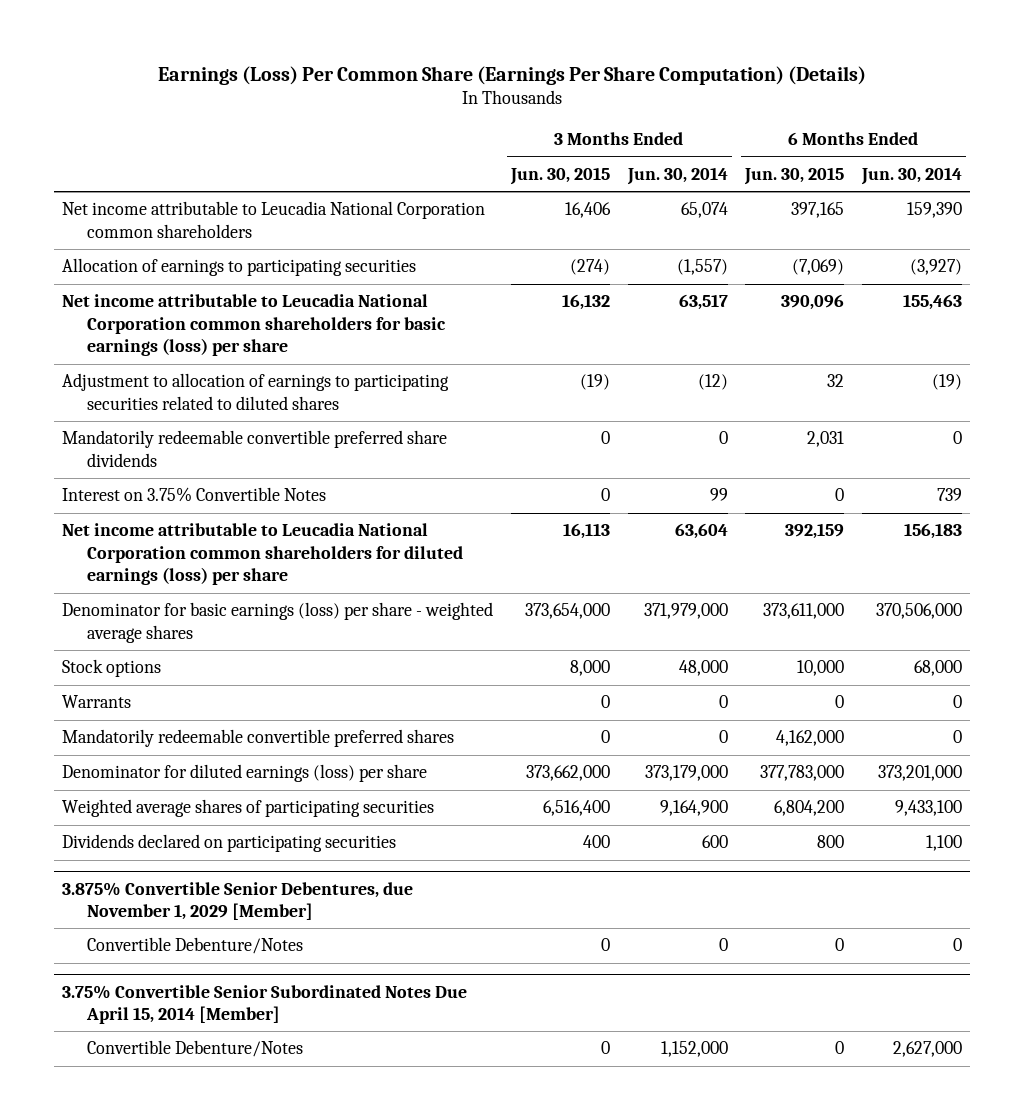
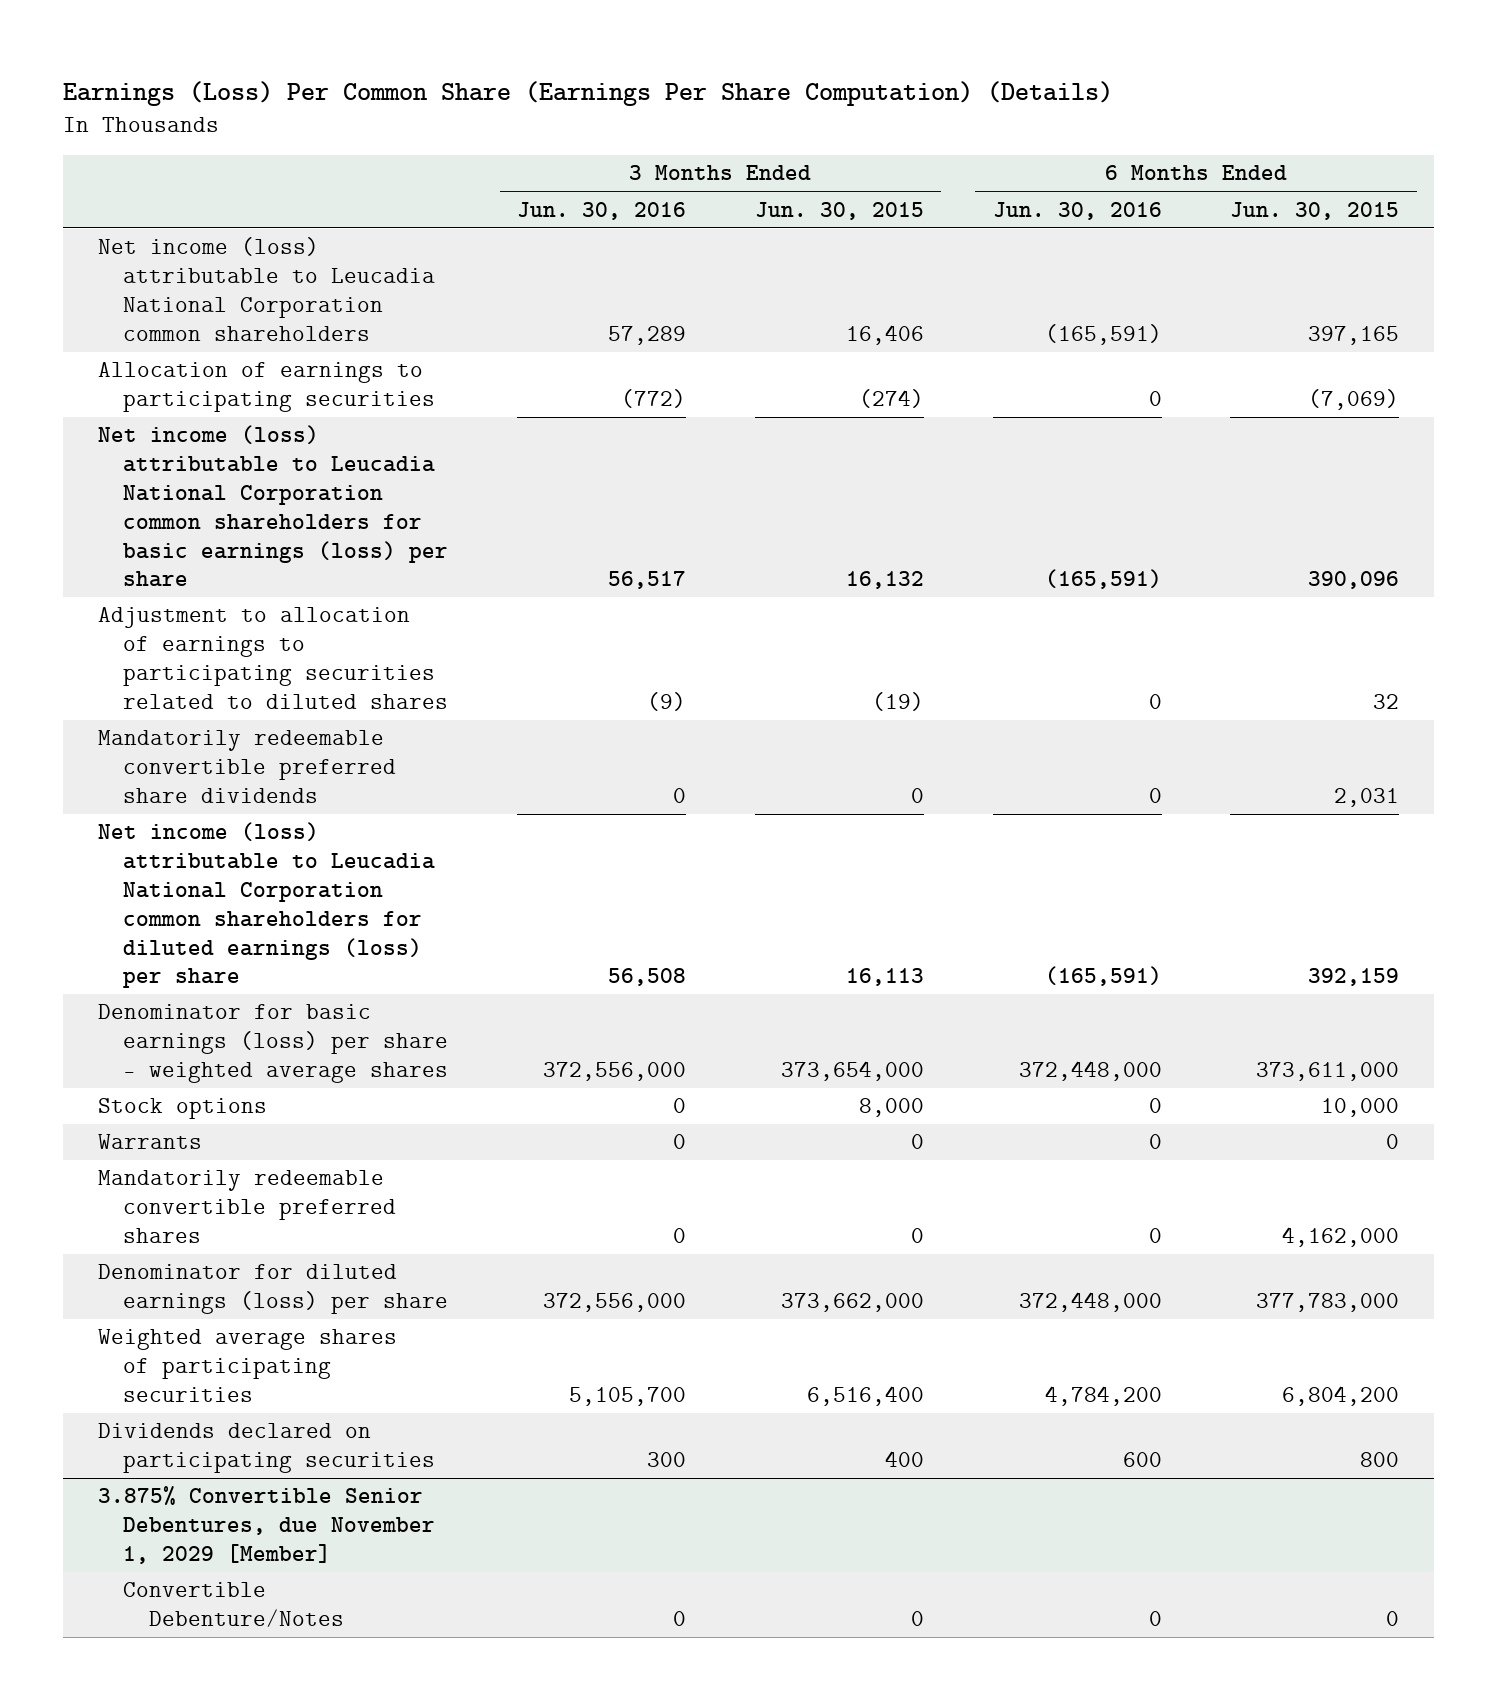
[626,166,728,185] Jun. 30, 2014 -> none
[860,166,962,185] Jun. 30, 2014 -> none
none -> [517,201,687,220] Jun. 30, 2016
none -> [992,201,1162,220] Jun. 30, 2016
[62,201,486,238] Net income attributable to Leucadia National Corporation common shareholders -> [97,237,436,341] Net income (loss) attributable to Leucadia National Corporation common shareholders
[62,294,446,357] Net income attributable to Leucadia National Corporation common shareholders for basic earnings (loss) per share -> [97,425,449,588] Net income (loss) attributable to Leucadia National Corporation common shareholders for basic earnings (loss) per share
[62,487,327,503] Interest on 3.75% Convertible Notes -> none
[62,523,463,586] Net income attributable to Leucadia National Corporation common shareholders for diluted earnings (loss) per share -> [97,822,436,989] Net income (loss) attributable to Leucadia National Corporation common shareholders for diluted earnings (loss) per share
[62,984,468,1025] 3.75% Convertible Senior Subordinated Notes Due April 15, 2014 [Member] -> none
[86,1040,303,1058] Convertible Debenture/Notes -> none

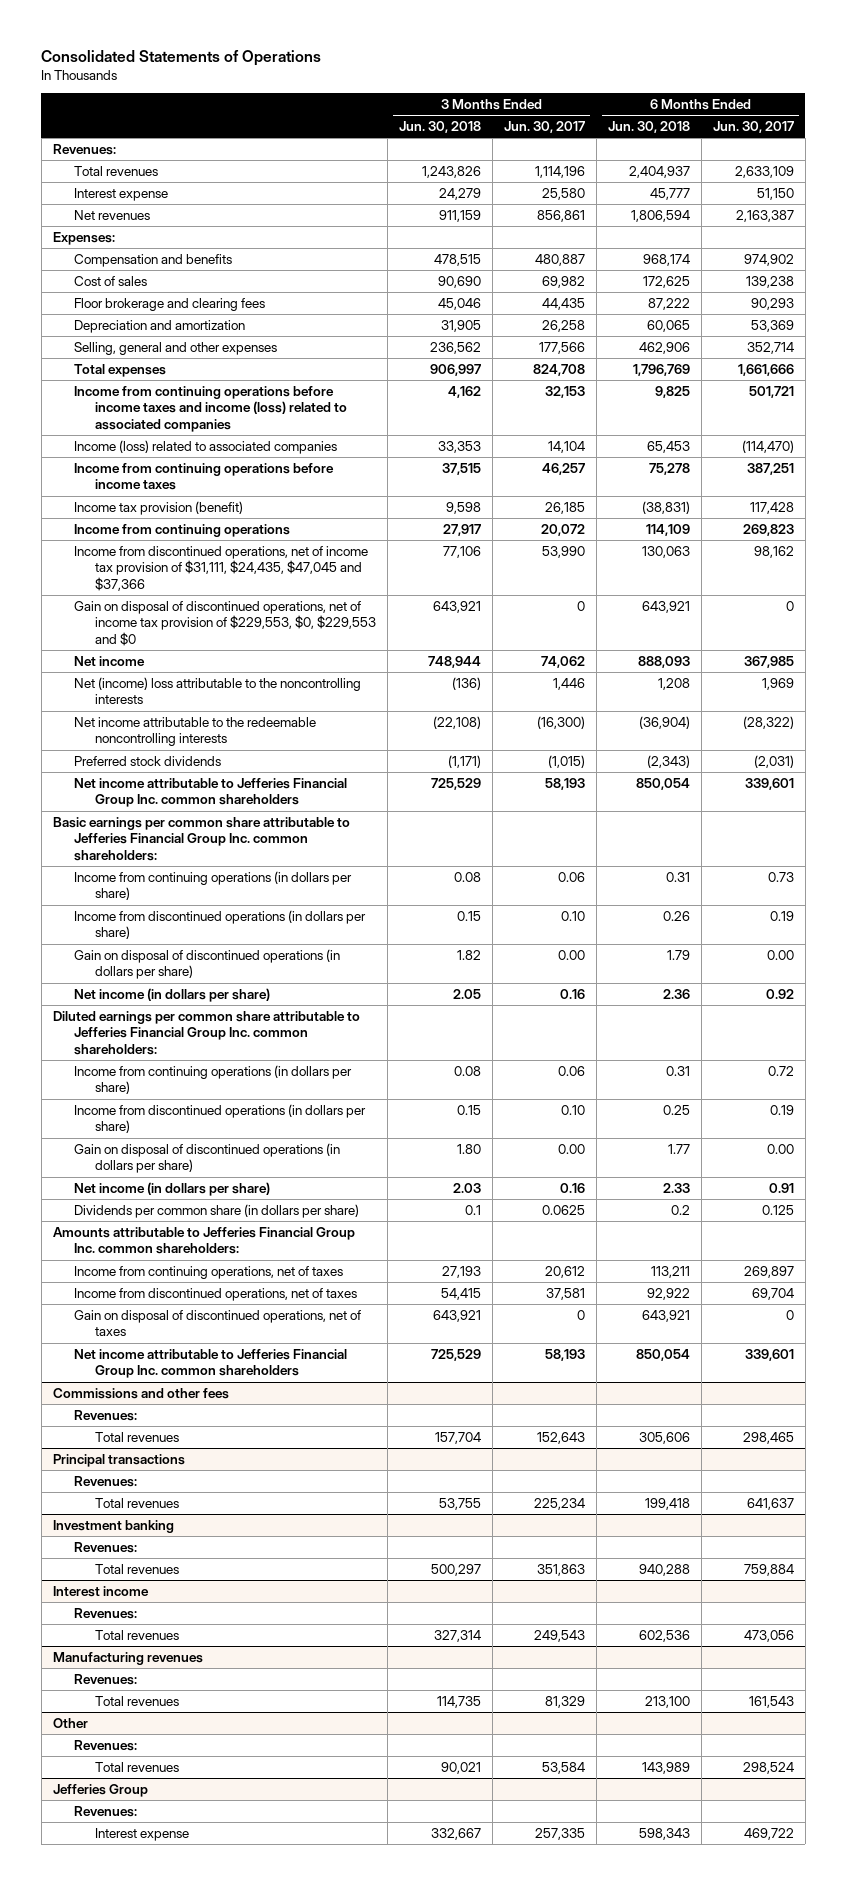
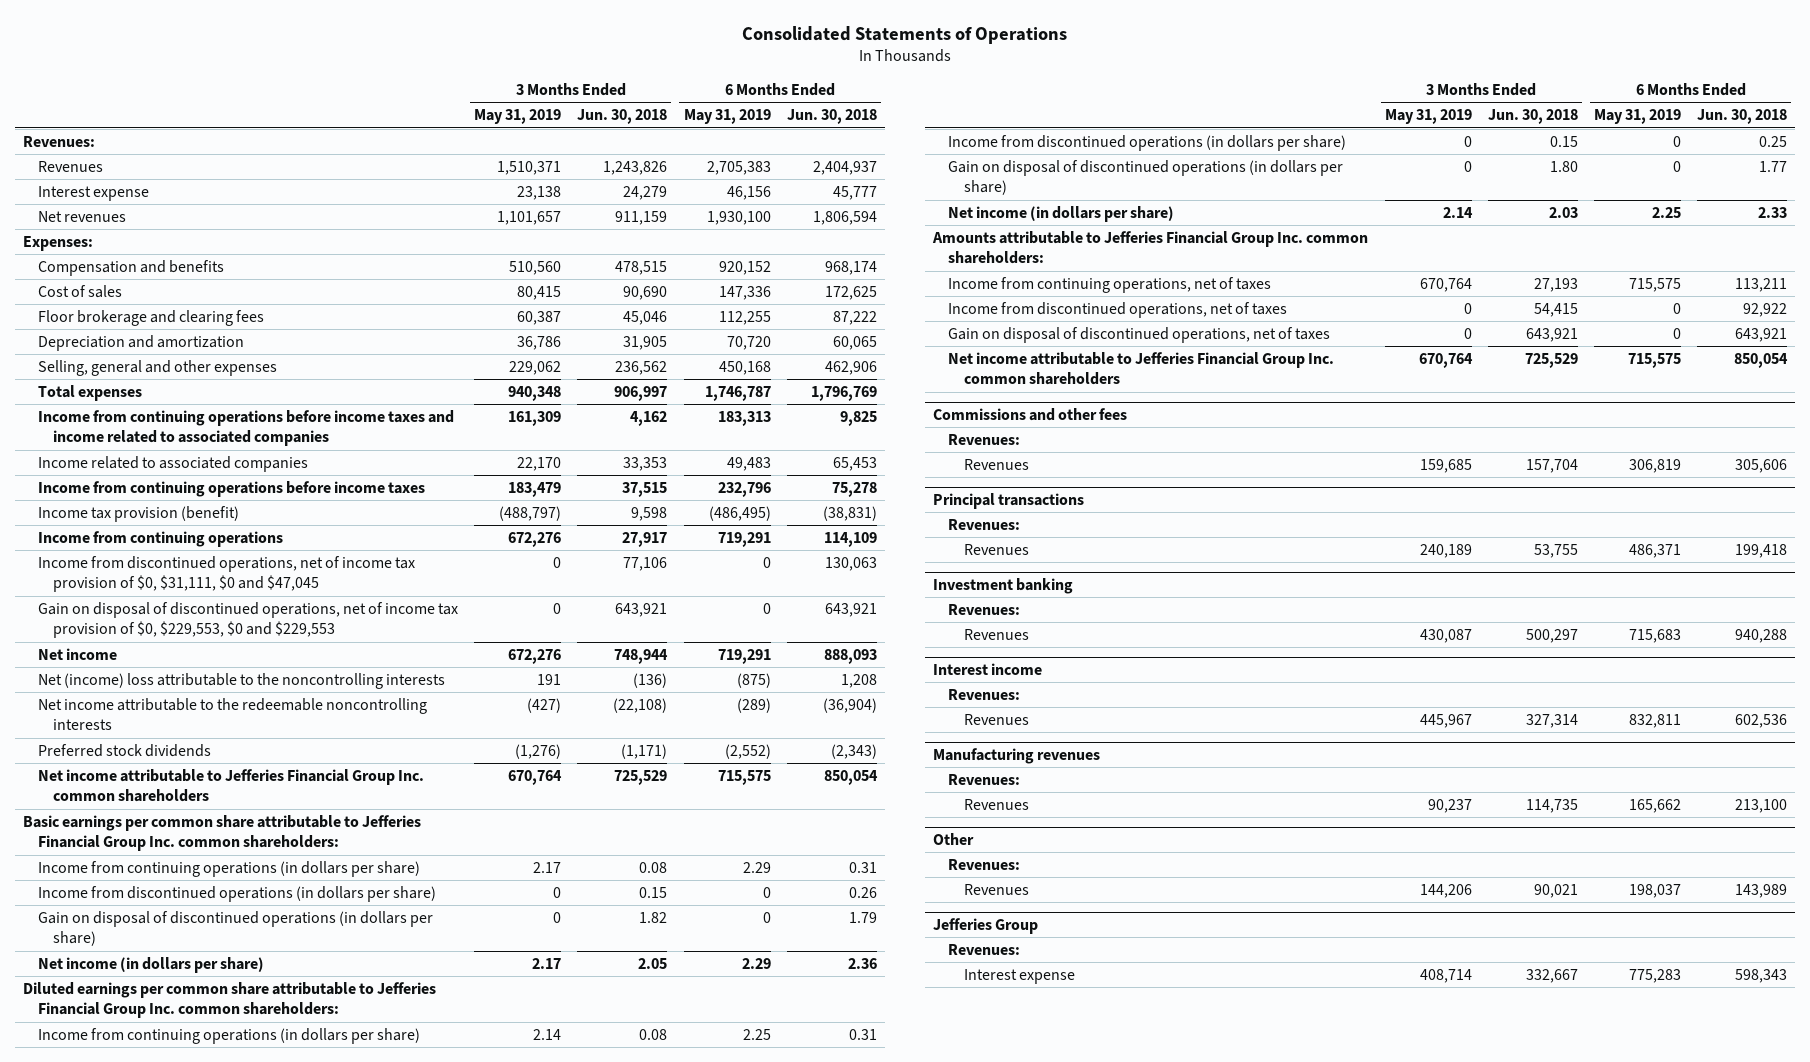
[503,121,585,134] Jun. 30, 2017 -> none
[712,121,794,134] Jun. 30, 2017 -> none
none -> [474,109,562,125] May 31, 2019
none -> [683,109,771,125] May 31, 2019
[73,165,158,176] Total revenues -> [37,160,103,172] Revenues
[73,385,347,432] Income from continuing operations before income taxes and income (loss) related to associated companies -> [37,409,454,447] Income from continuing operations before income taxes and income related to associated companies
[73,439,337,454] Income (loss) related to associated companies -> [37,455,308,472] Income related to associated companies
[73,545,368,591] Income from discontinued operations, net of income tax provision of $31,111, $24,435, $47,045 and $37,366 -> [37,555,415,593] Income from discontinued operations, net of income tax provision of $0, $31,111, $0 and $47,045
[73,600,376,646] Gain on disposal of discontinued operations, net of income tax provision of $229,553, $0, $229,553 and $0 -> [37,601,458,639] Gain on disposal of discontinued operations, net of income tax provision of $0, $229,553, $0 and $229,553
[73,1203,359,1218] Dividends per common share (in dollars per share) -> none
[94,1431,179,1442] Total revenues -> [963,458,1029,470] Revenues
[94,1497,179,1508] Total revenues -> [963,543,1029,555] Revenues
[94,1563,179,1574] Total revenues -> [963,628,1029,640] Revenues
[94,1629,179,1640] Total revenues -> [963,713,1029,725] Revenues
[94,1695,179,1706] Total revenues -> [963,798,1029,810] Revenues
[94,1761,179,1772] Total revenues -> [963,883,1029,895] Revenues

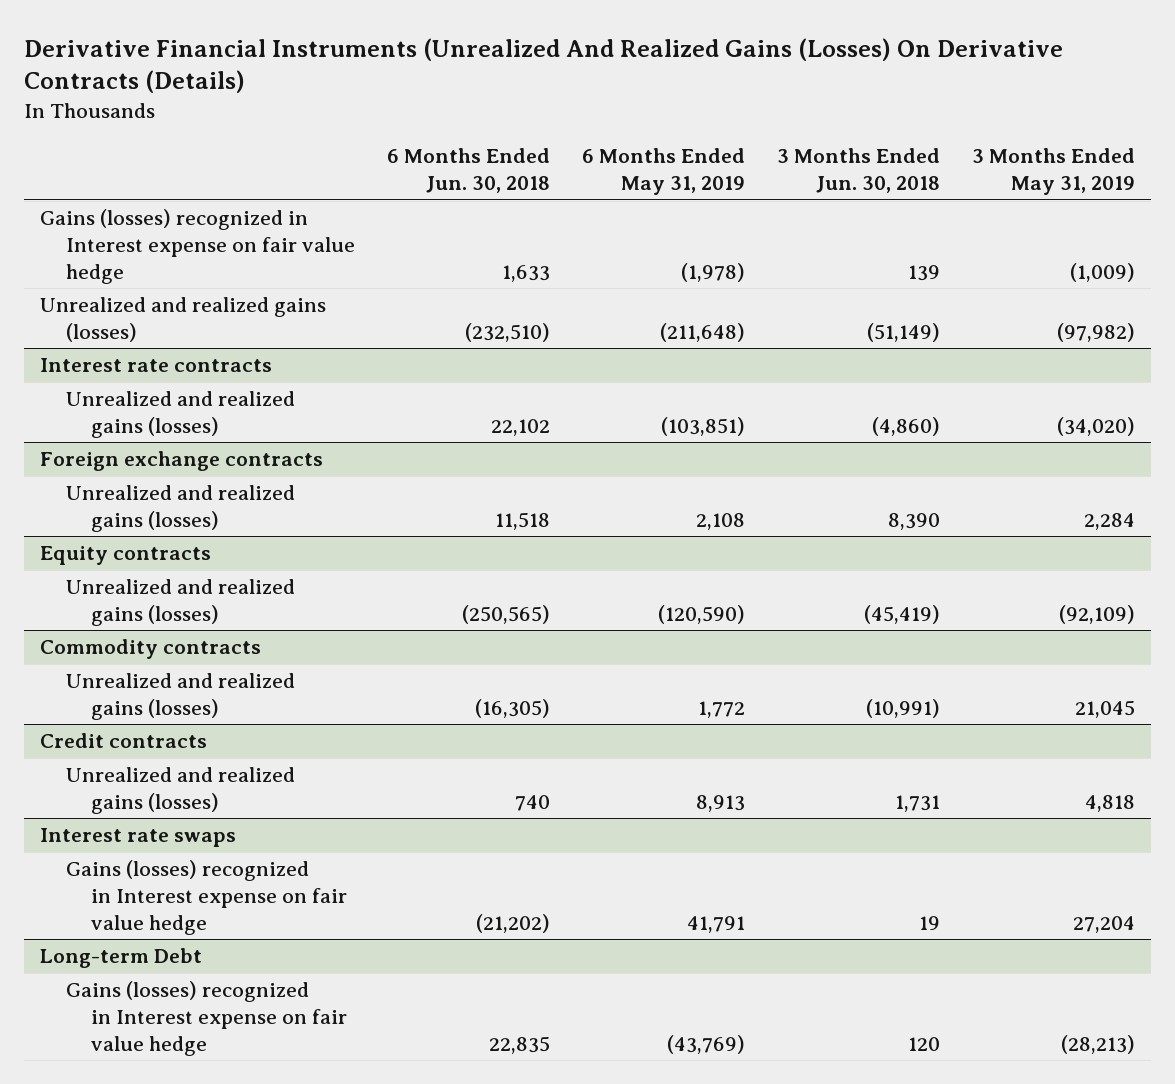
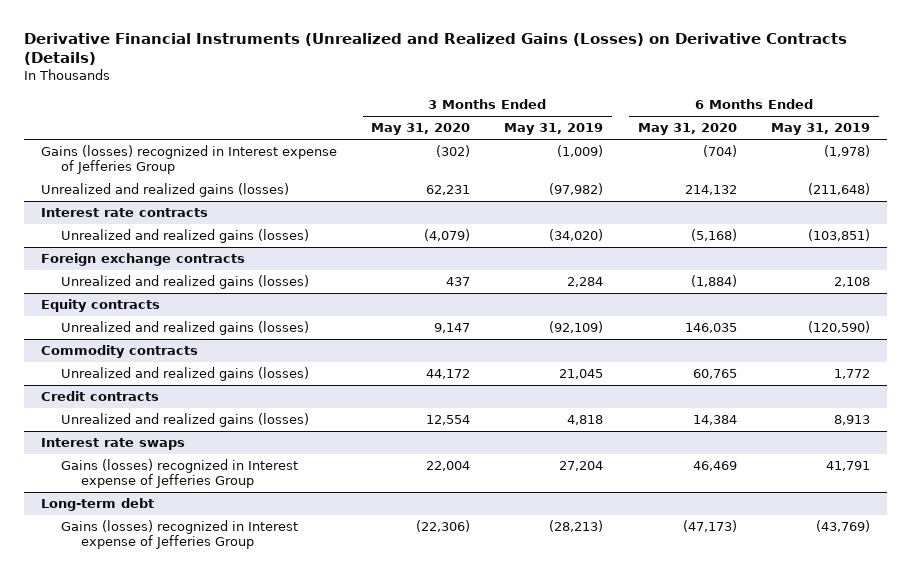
[23,37,1063,94] Derivative Financial Instruments (Unrealized And Realized Gains (Losses) On Derivative Contracts (Details) -> [23,32,847,66] Derivative Financial Instruments (Unrealized and Realized Gains (Losses) on Derivative Contracts (Details)
[386,148,550,194] 6 Months Ended Jun. 30, 2018 -> none
[776,148,940,194] 3 Months Ended Jun. 30, 2018 -> none
none -> [371,123,471,136] May 31, 2020
none -> [637,123,737,136] May 31, 2020
[39,209,355,284] Gains (losses) recognized in Interest expense on fair value hedge -> [40,145,337,174] Gains (losses) recognized in Interest expense of Jefferies Group
[65,860,348,935] Gains (losses) recognized in Interest expense on fair value hedge -> [60,459,298,488] Gains (losses) recognized in Interest expense of Jefferies Group
[39,948,202,969] Long-term Debt -> [40,498,154,512] Long-term debt
[65,981,348,1056] Gains (losses) recognized in Interest expense on fair value hedge -> [60,520,298,549] Gains (losses) recognized in Interest expense of Jefferies Group

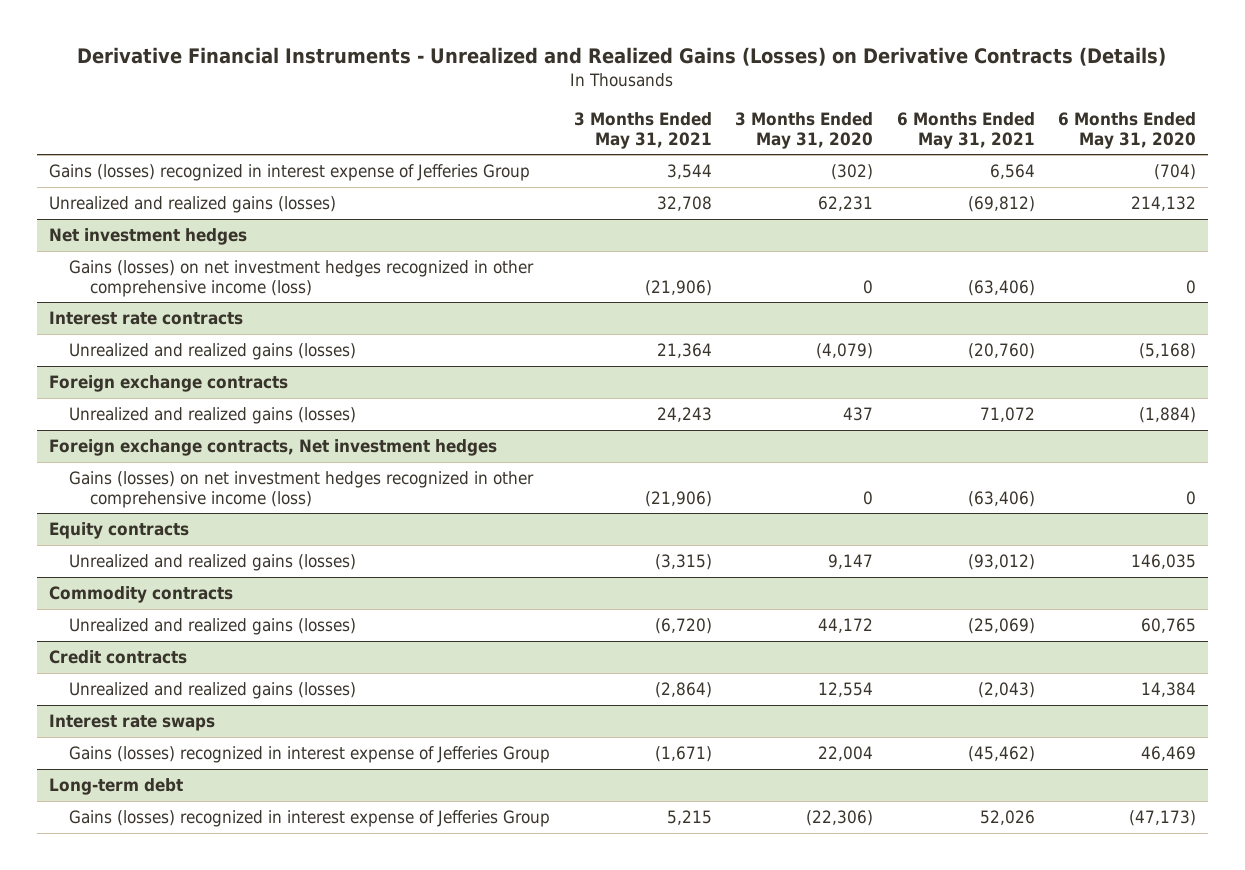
[23,32,847,66] Derivative Financial Instruments (Unrealized and Realized Gains (Losses) on Derivative Contracts (Details) -> [77,47,1167,67] Derivative Financial Instruments - Unrealized and Realized Gains (Losses) on Derivative Contracts (Details)
[504,123,604,136] May 31, 2019 -> none
[771,123,871,136] May 31, 2019 -> none
none -> [573,112,712,149] 3 Months Ended May 31, 2021
none -> [896,112,1035,149] 6 Months Ended May 31, 2021
[40,145,337,174] Gains (losses) recognized in Interest expense of Jefferies Group -> [48,164,530,182] Gains (losses) recognized in interest expense of Jefferies Group
none -> [48,228,247,246] Net investment hedges
none -> [69,260,535,297] Gains (losses) on net investment hedges recognized in other comprehensive income (loss)
none -> [48,439,497,457] Foreign exchange contracts, Net investment hedges
none -> [69,471,535,508] Gains (losses) on net investment hedges recognized in other comprehensive income (loss)
[60,459,298,488] Gains (losses) recognized in Interest expense of Jefferies Group -> [69,746,551,764] Gains (losses) recognized in interest expense of Jefferies Group
[60,520,298,549] Gains (losses) recognized in Interest expense of Jefferies Group -> [69,810,551,828] Gains (losses) recognized in interest expense of Jefferies Group

